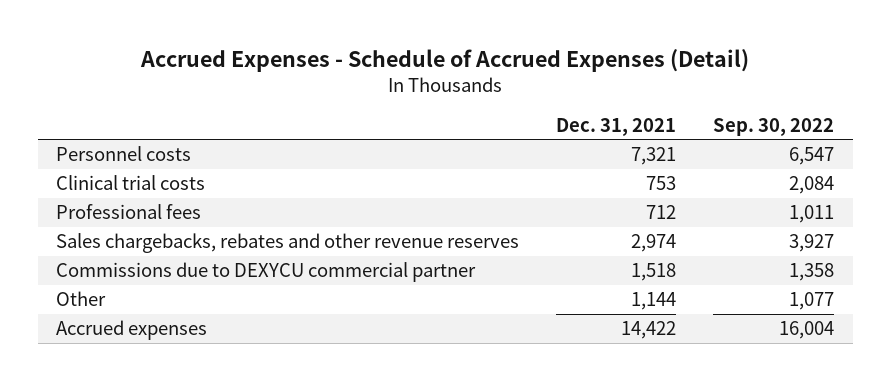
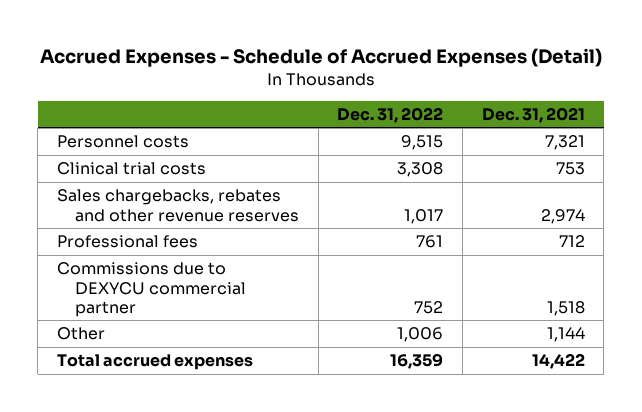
[713,117,835,136] Sep. 30, 2022 -> none
none -> [337,106,444,123] Dec. 31, 2022
[56,204,202,220] Professional fees -> [56,235,198,249] Professional fees
[56,320,208,341] Accrued expenses -> [56,354,253,371] Total accrued expenses

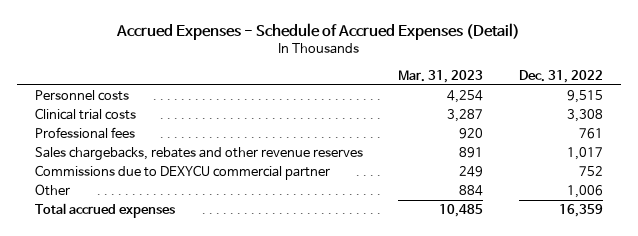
[481,106,585,123] Dec. 31, 2021 -> none
none -> [398,69,484,83] Mar. 31, 2023
[56,189,300,222] Sales chargebacks, rebates and other revenue reserves -> [34,146,363,161] Sales chargebacks, rebates and other revenue reserves

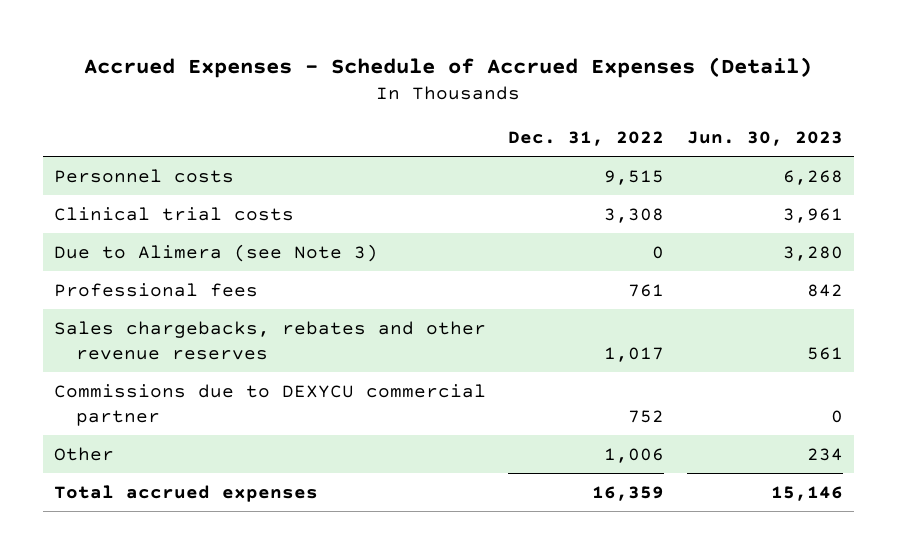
[398,69,484,83] Mar. 31, 2023 -> none
none -> [686,131,843,147] Jun. 30, 2023
none -> [54,243,379,262] Due to Alimera (see Note 3)

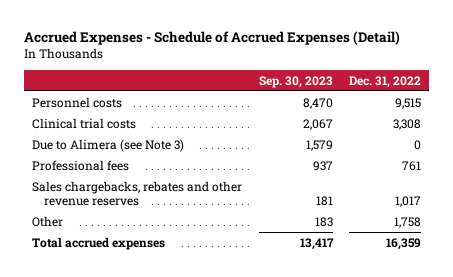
[686,131,843,147] Jun. 30, 2023 -> none
none -> [258,75,333,88] Sep. 30, 2023
[54,383,487,426] Commissions due to DEXYCU commercial partner -> none
[604,447,665,463] 1,006 -> [394,216,422,228] 1,758

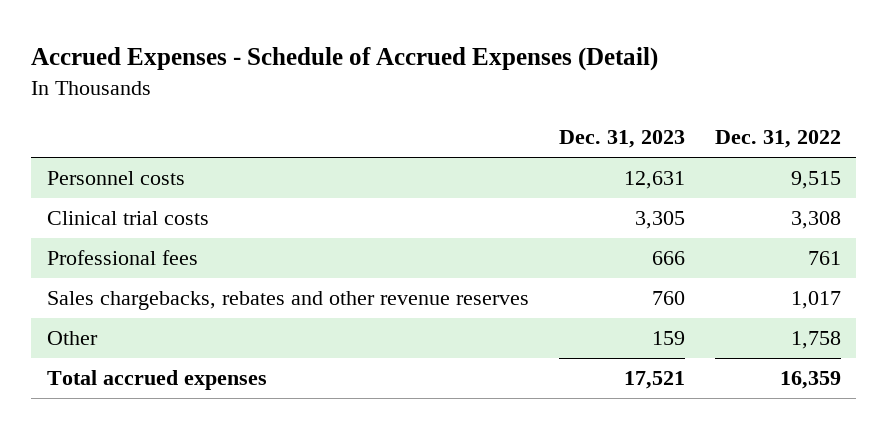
[258,75,333,88] Sep. 30, 2023 -> none
none -> [558,130,685,149] Dec. 31, 2023
[32,138,185,152] Due to Alimera (see Note 3) -> none

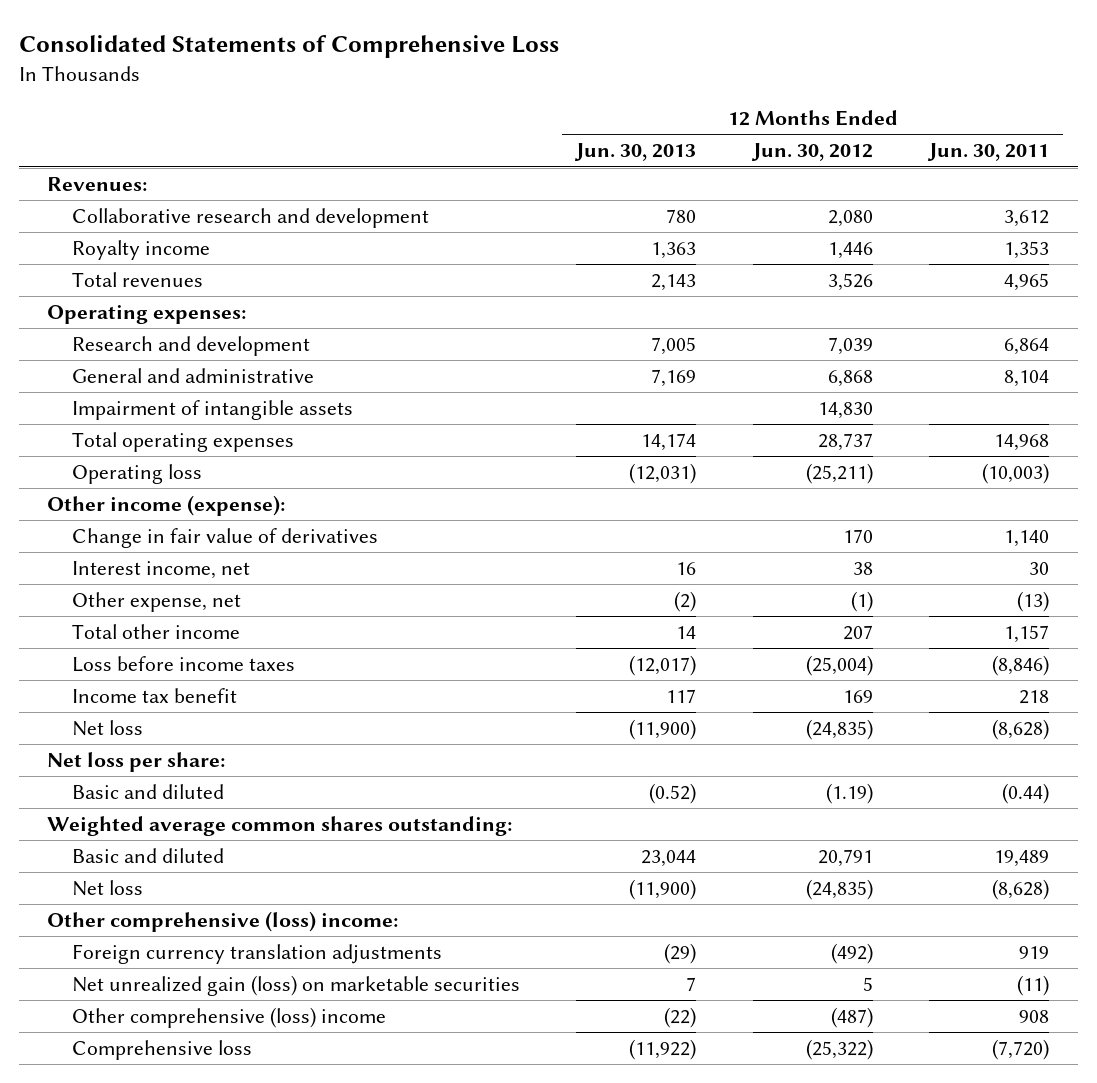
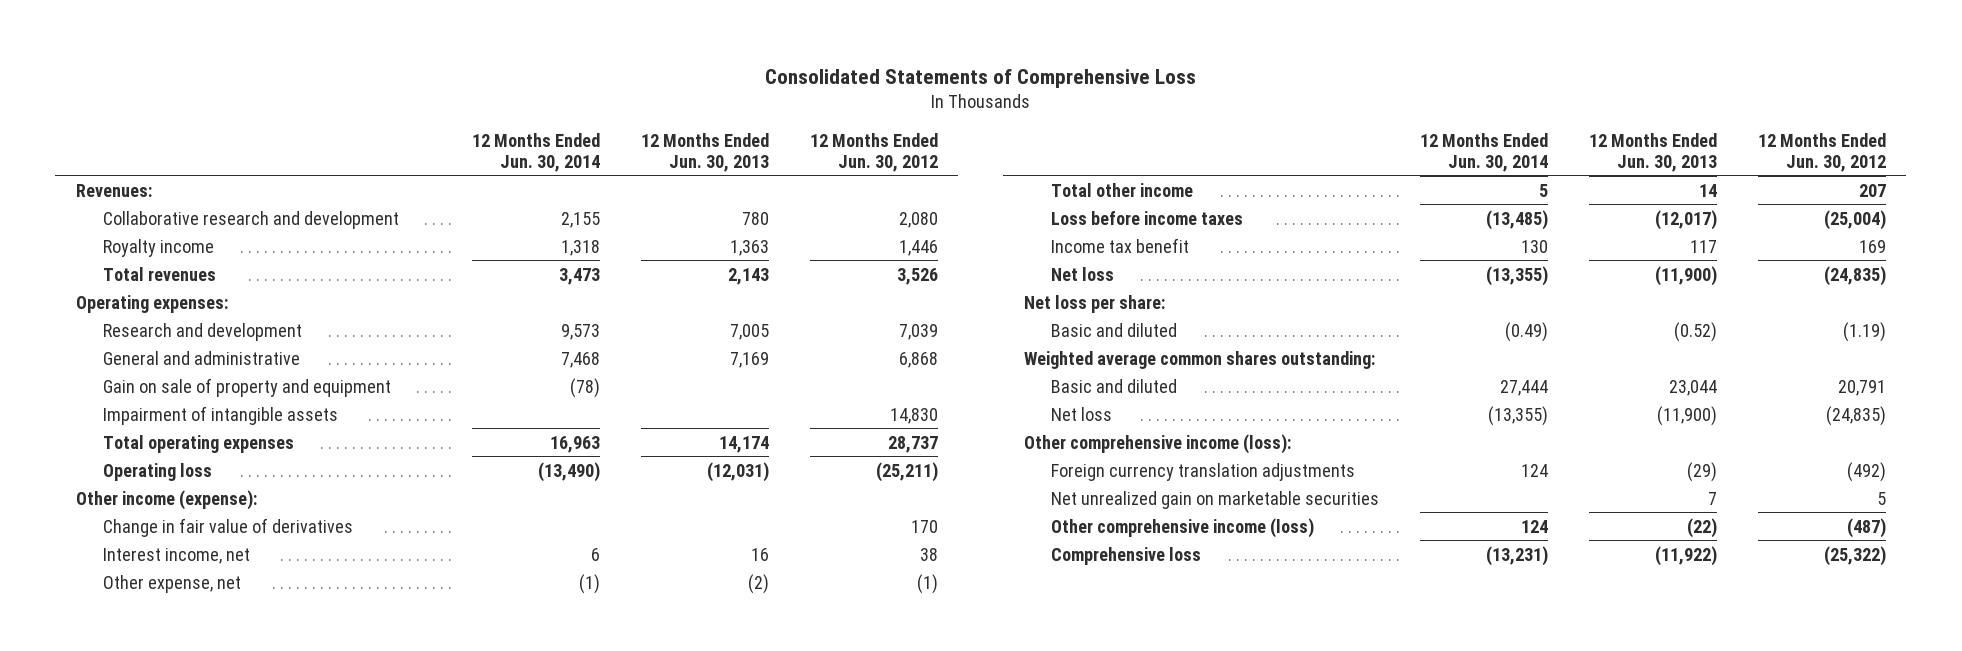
[927,143,1050,162] Jun. 30, 2011 -> none
none -> [472,132,601,172] 12 Months Ended Jun. 30, 2014
none -> [103,377,392,397] Gain on sale of property and equipment
[47,910,399,932] Other comprehensive (loss) income: -> [1023,433,1291,454] Other comprehensive income (loss):
[71,974,520,996] Net unrealized gain (loss) on marketable securities -> [1051,490,1380,509] Net unrealized gain on marketable securities
[71,1006,386,1028] Other comprehensive (loss) income -> [1051,517,1315,538] Other comprehensive income (loss)

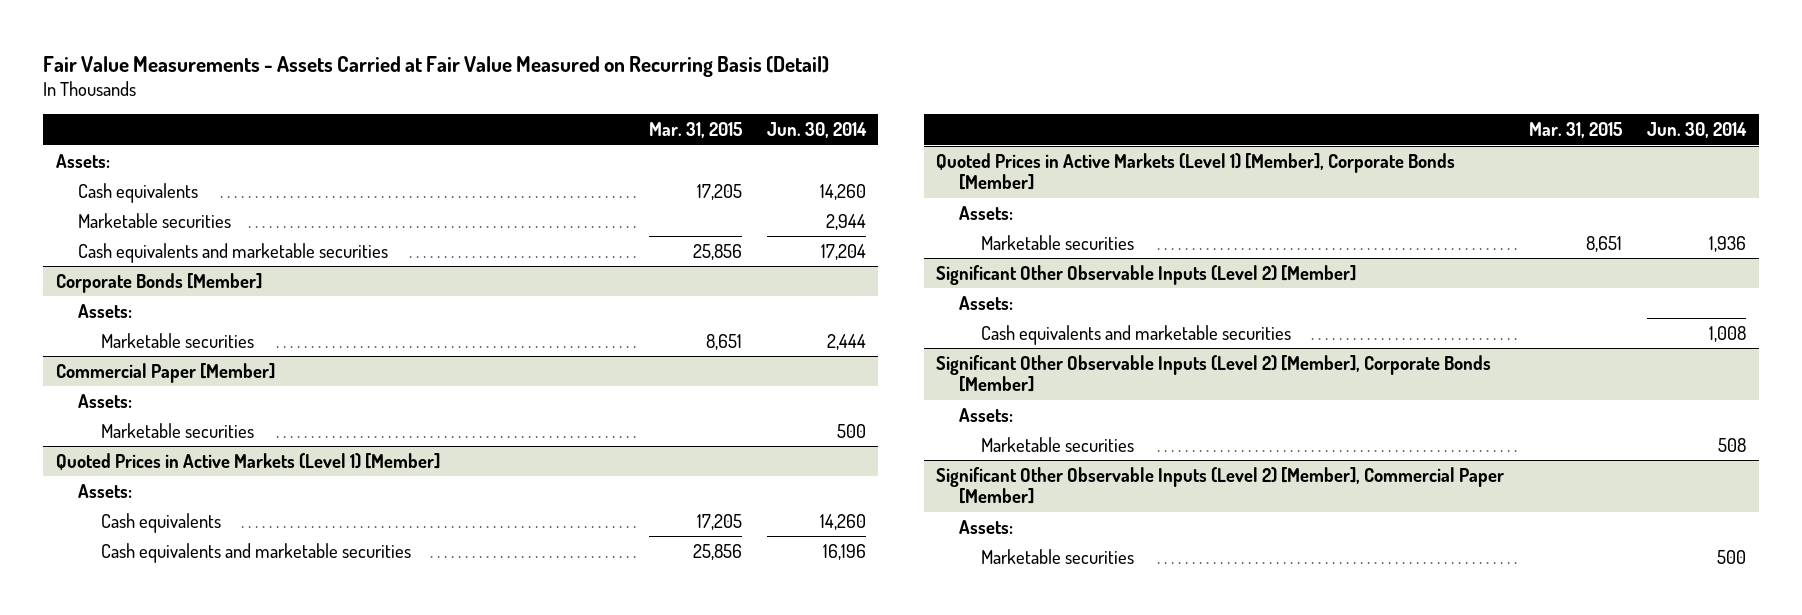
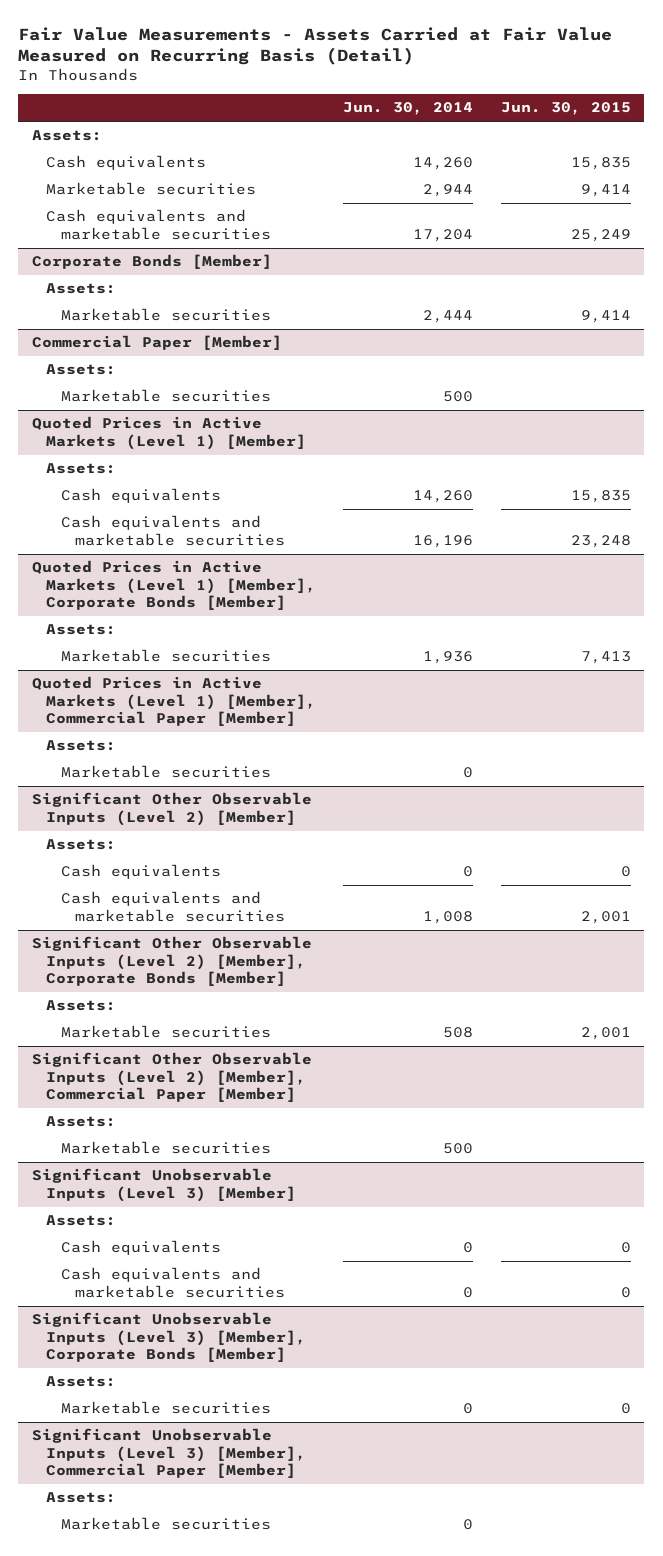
[648,122,742,139] Mar. 31, 2015 -> none
none -> [500,102,631,116] Jun. 30, 2015
none -> [31,676,317,727] Quoted Prices in Active Markets (Level 1) [Member], Commercial Paper [Member]
none -> [46,740,117,752] Assets:
none -> [60,765,271,779] Marketable securities
none -> [60,864,221,880] Cash equivalents
none -> [31,1168,297,1202] Significant Unobservable Inputs (Level 3) [Member]
none -> [46,1215,117,1227] Assets:
none -> [60,1240,221,1256] Cash equivalents
none -> [60,1267,285,1298] Cash equivalents and marketable securities
none -> [31,1312,307,1363] Significant Unobservable Inputs (Level 3) [Member], Corporate Bonds [Member]
none -> [46,1376,117,1388] Assets:
none -> [60,1401,271,1415] Marketable securities
none -> [31,1428,307,1479] Significant Unobservable Inputs (Level 3) [Member], Commercial Paper [Member]
none -> [46,1492,117,1504] Assets:
none -> [60,1517,271,1531] Marketable securities

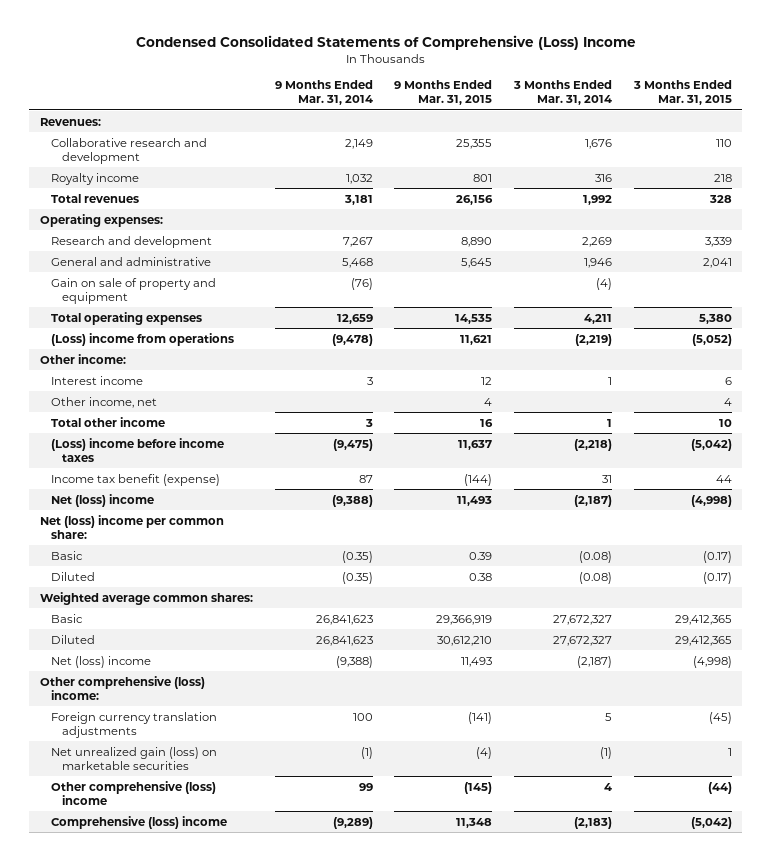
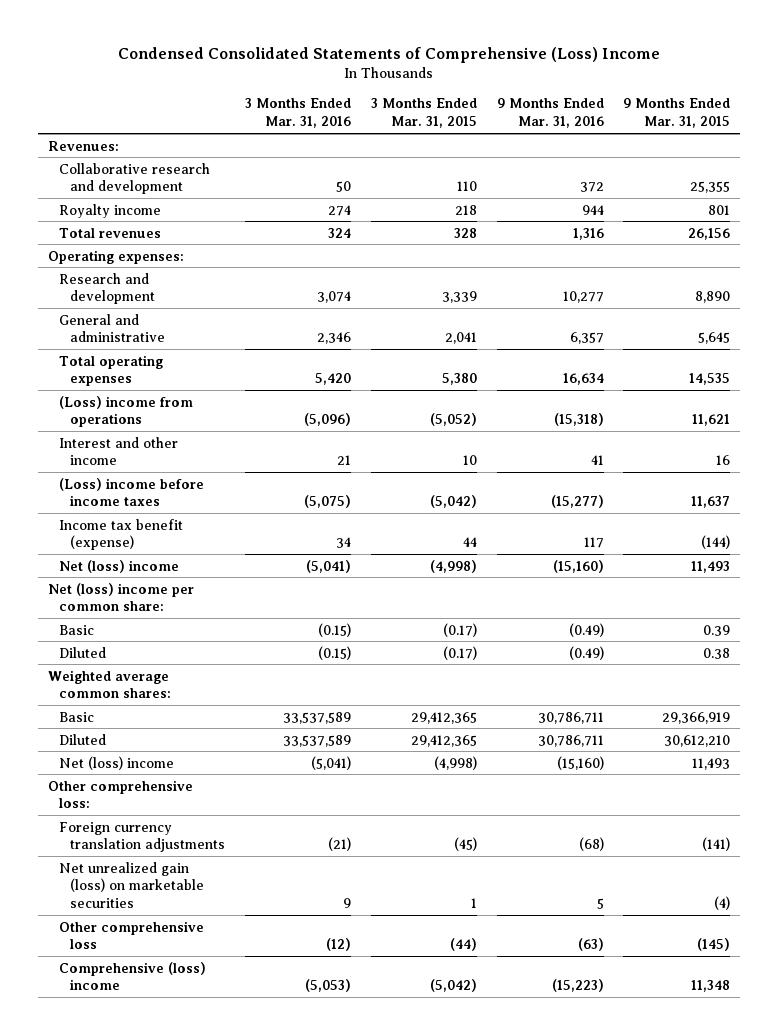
[274,80,373,105] 9 Months Ended Mar. 31, 2014 -> none
[513,80,613,105] 3 Months Ended Mar. 31, 2014 -> none
none -> [244,98,351,129] 3 Months Ended Mar. 31, 2016
none -> [496,98,604,129] 9 Months Ended Mar. 31, 2016
[50,277,216,304] Gain on sale of property and equipment -> none
[40,353,127,364] Other income: -> none
[50,375,143,385] Interest income -> none
[50,416,165,427] Total other income -> none
[50,396,157,408] Other income, net -> [58,436,178,466] Interest and other income
[484,397,493,406] 4 -> [716,455,731,466] 16
[723,397,732,406] 4 -> [462,455,477,466] 10
[40,675,206,700] Other comprehensive (loss) income: -> [47,779,193,809] Other comprehensive loss:
[50,780,216,805] Other comprehensive (loss) income -> [58,920,204,950] Other comprehensive loss

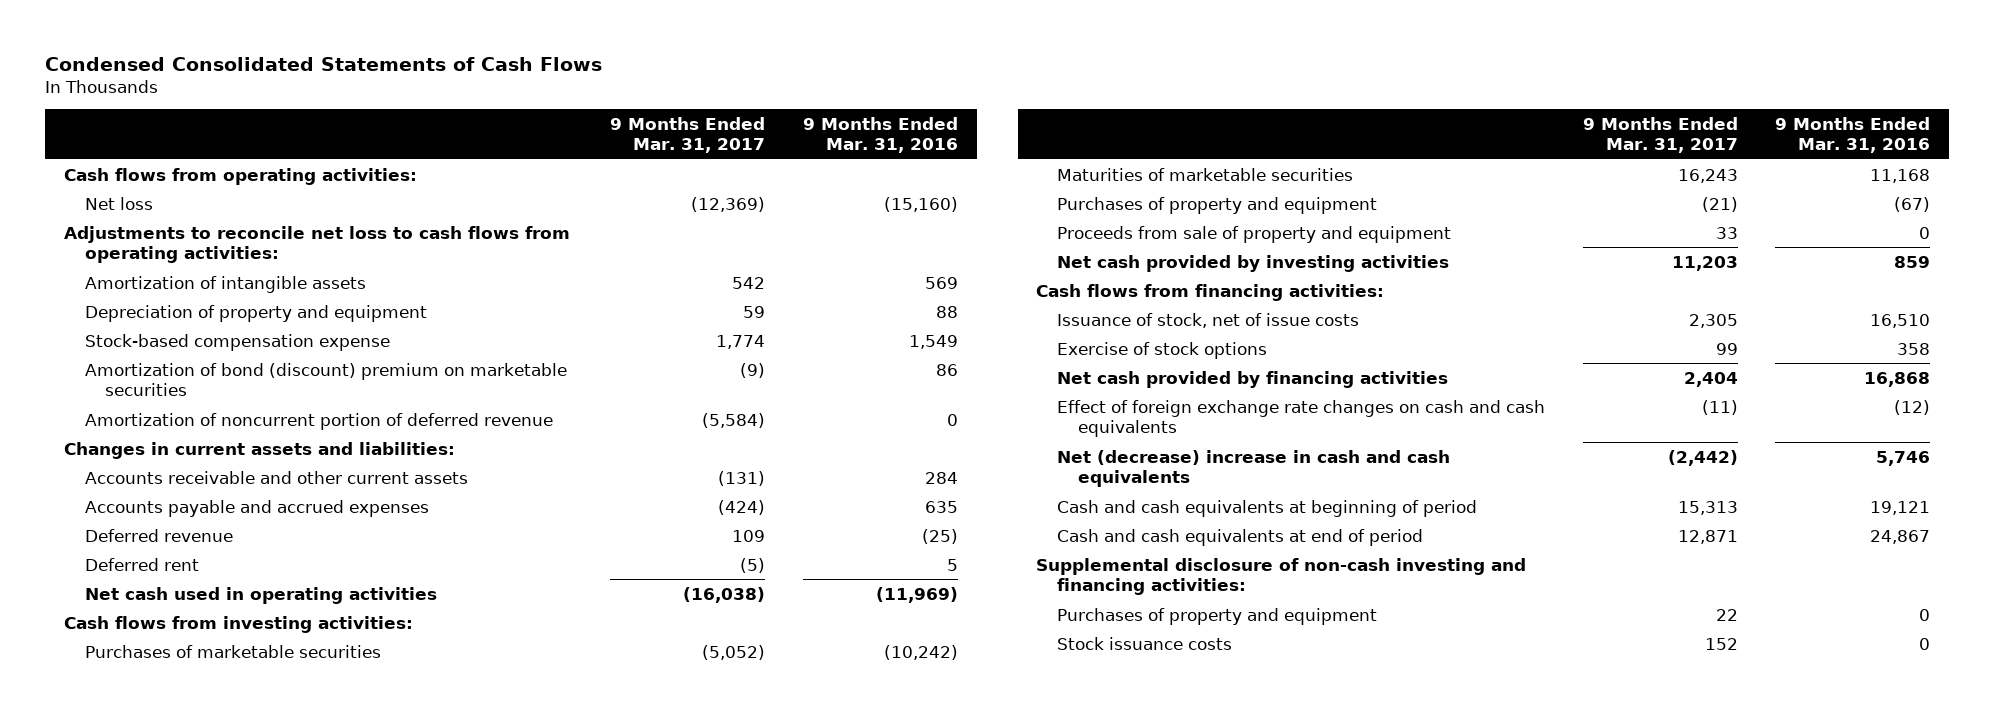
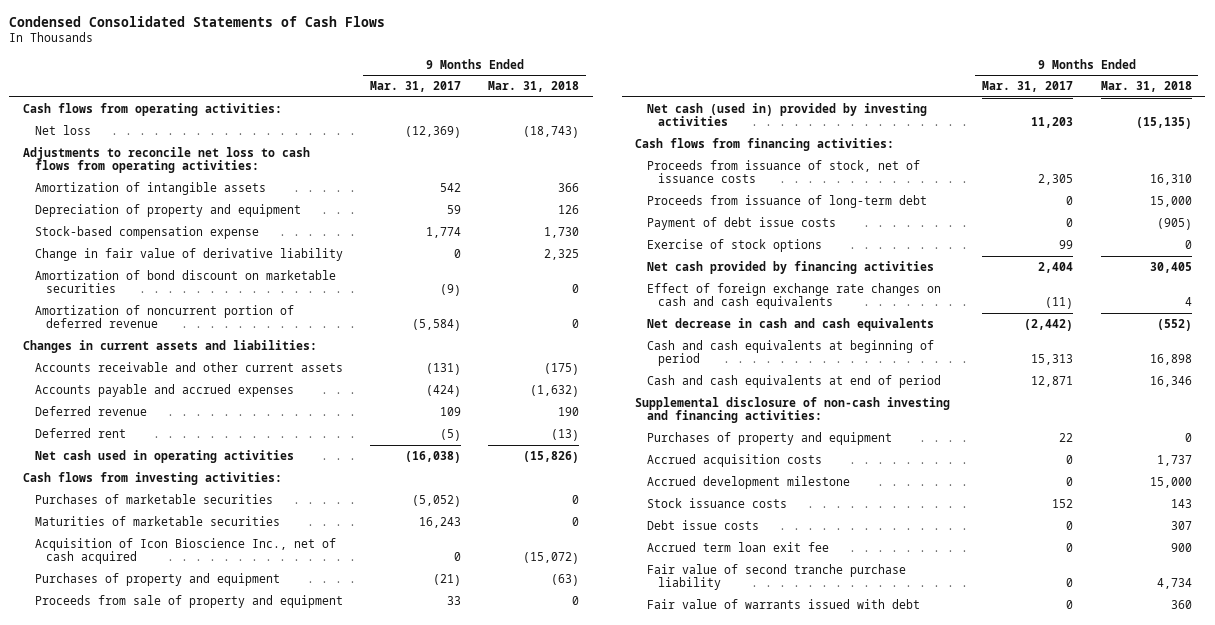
[802,116,958,154] 9 Months Ended Mar. 31, 2016 -> none
none -> [488,81,580,93] Mar. 31, 2018
none -> [34,247,343,261] Change in fair value of derivative liability
[84,362,567,397] Amortization of bond (discount) premium on marketable securities -> [34,269,336,294] Amortization of bond discount on marketable securities
none -> [34,537,336,565] Acquisition of Icon Bioscience Inc., net of cash acquired
[1056,254,1449,272] Net cash provided by investing activities -> [646,102,927,127] Net cash (used in) provided by investing activities
[1056,312,1359,328] Issuance of stock, net of issue costs -> [646,159,920,184] Proceeds from issuance of stock, net of issuance costs
none -> [646,194,927,208] Proceeds from issuance of long-term debt
none -> [646,216,836,230] Payment of debt issue costs
[1056,449,1450,488] Net (decrease) increase in cash and cash equivalents -> [646,317,934,331] Net decrease in cash and cash equivalents
none -> [646,453,822,467] Accrued acquisition costs
none -> [646,475,850,489] Accrued development milestone
none -> [646,519,759,530] Debt issue costs
none -> [646,541,829,552] Accrued term loan exit fee
none -> [646,563,906,591] Fair value of second tranche purchase liability
none -> [646,598,920,609] Fair value of warrants issued with debt

